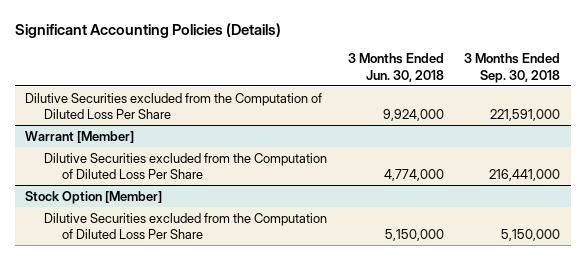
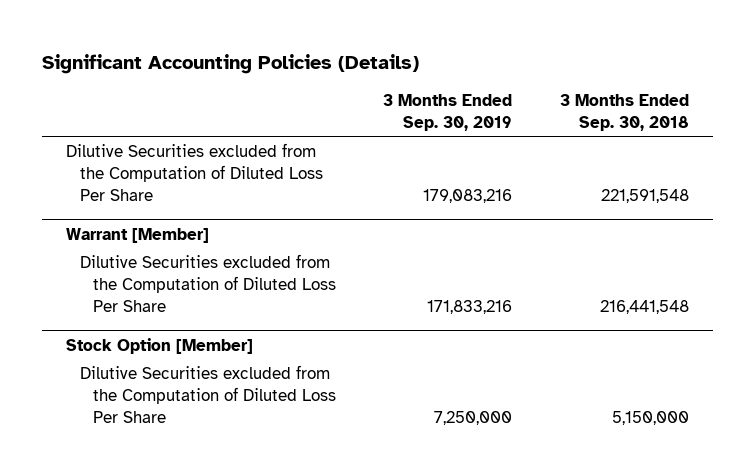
[347,53,444,82] 3 Months Ended Jun. 30, 2018 -> none
none -> [383,94,513,132] 3 Months Ended Sep. 30, 2019
[490,109,561,122] 221,591,000 -> [600,188,689,203] 221,591,548
[489,169,561,182] 216,441,000 -> [599,299,689,314] 216,441,548

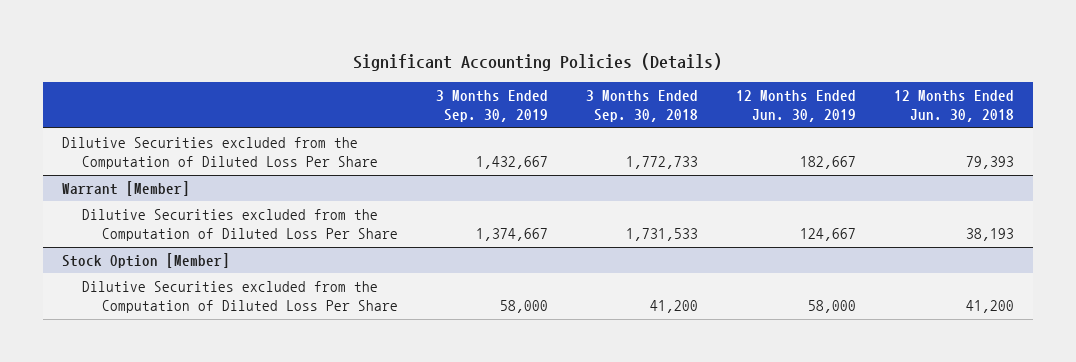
none -> [736,89,857,123] 12 Months Ended Jun. 30, 2019
none -> [894,89,1015,123] 12 Months Ended Jun. 30, 2018
[423,188,513,203] 179,083,216 -> [476,156,549,170] 1,432,667
[600,188,689,203] 221,591,548 -> [626,156,699,170] 1,772,733
[427,299,513,314] 171,833,216 -> [476,228,549,242] 1,374,667
[599,299,689,314] 216,441,548 -> [626,228,699,242] 1,731,533
[434,410,513,425] 7,250,000 -> [500,300,549,314] 58,000
[611,410,689,425] 5,150,000 -> [650,300,699,314] 41,200

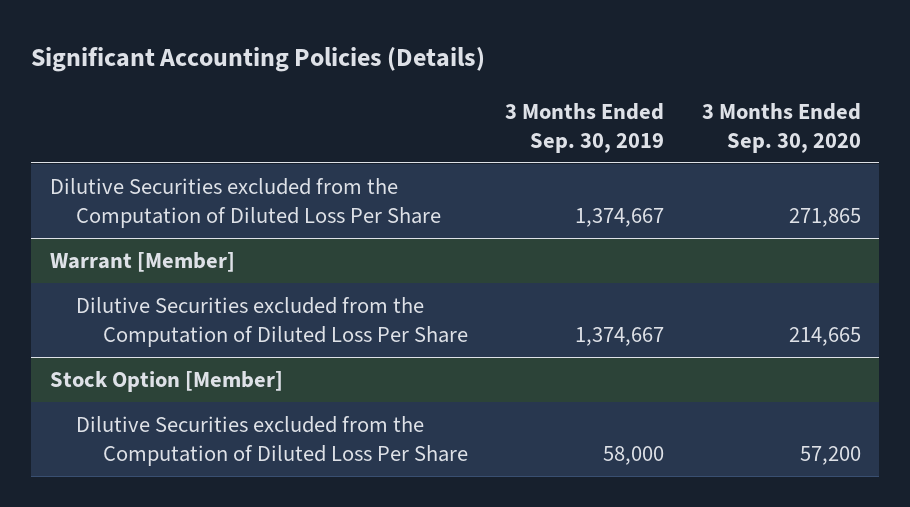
[586,89,699,123] 3 Months Ended Sep. 30, 2018 -> none
[736,89,857,123] 12 Months Ended Jun. 30, 2019 -> none
[894,89,1015,123] 12 Months Ended Jun. 30, 2018 -> none
none -> [701,102,861,153] 3 Months Ended Sep. 30, 2020
[476,156,549,170] 1,432,667 -> [575,207,665,227] 1,374,667

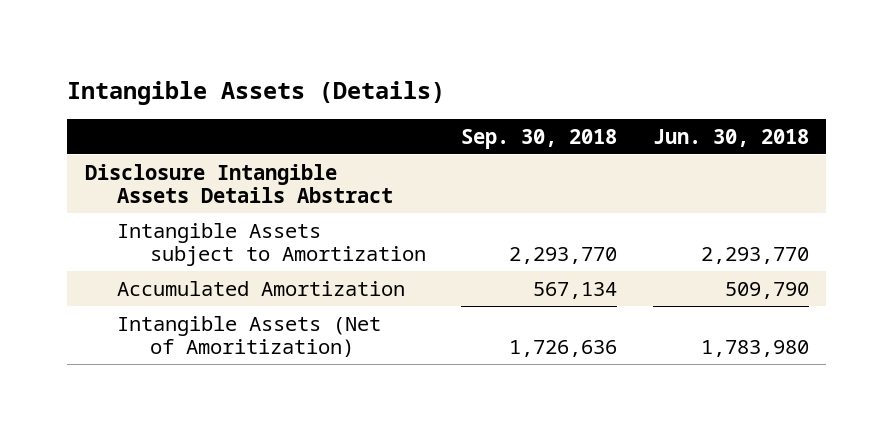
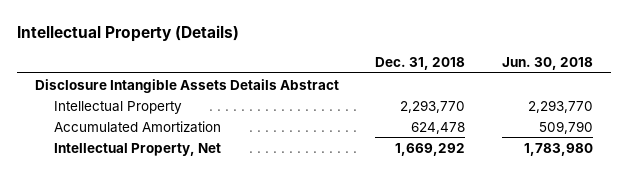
[67,80,446,105] Intangible Assets (Details) -> [16,24,239,42] Intellectual Property (Details)
[461,128,618,149] Sep. 30, 2018 -> none
none -> [375,57,466,71] Dec. 31, 2018
[117,222,426,267] Intangible Assets subject to Amortization -> [54,100,183,114] Intellectual Property
[117,315,382,358] Intangible Assets (Net of Amoritization) -> [54,142,222,156] Intellectual Property, Net

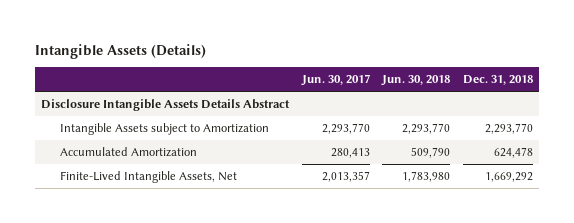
[16,24,239,42] Intellectual Property (Details) -> [35,43,207,59] Intangible Assets (Details)
none -> [300,74,370,87] Jun. 30, 2017
[54,100,183,114] Intellectual Property -> [60,123,270,136] Intangible Assets subject to Amortization
[54,142,222,156] Intellectual Property, Net -> [60,171,238,184] Finite-Lived Intangible Assets, Net

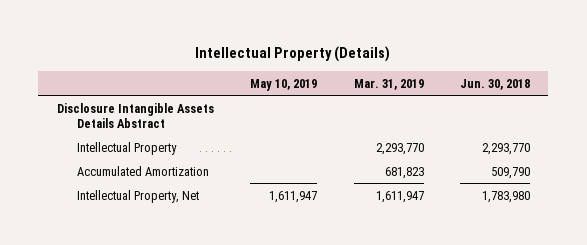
[35,43,207,59] Intangible Assets (Details) -> [195,46,391,63] Intellectual Property (Details)
[300,74,370,87] Jun. 30, 2017 -> none
[462,75,533,86] Dec. 31, 2018 -> none
none -> [250,78,318,91] May 10, 2019
none -> [353,78,424,90] Mar. 31, 2019
[60,123,270,136] Intangible Assets subject to Amortization -> [76,141,177,155] Intellectual Property
[60,171,238,184] Finite-Lived Intangible Assets, Net -> [76,189,199,203] Intellectual Property, Net

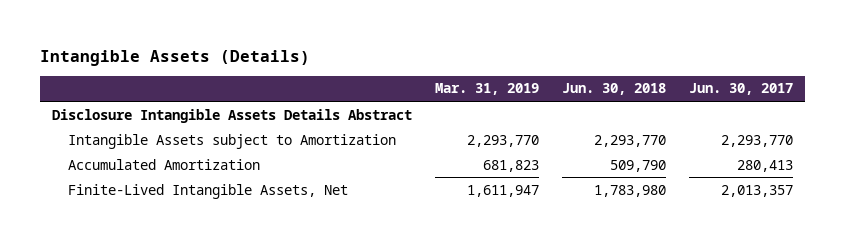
[195,46,391,63] Intellectual Property (Details) -> [40,49,311,66] Intangible Assets (Details)
[250,78,318,91] May 10, 2019 -> none
none -> [689,83,794,96] Jun. 30, 2017
[76,141,177,155] Intellectual Property -> [68,133,397,149] Intangible Assets subject to Amortization
[76,189,199,203] Intellectual Property, Net -> [68,183,349,199] Finite-Lived Intangible Assets, Net

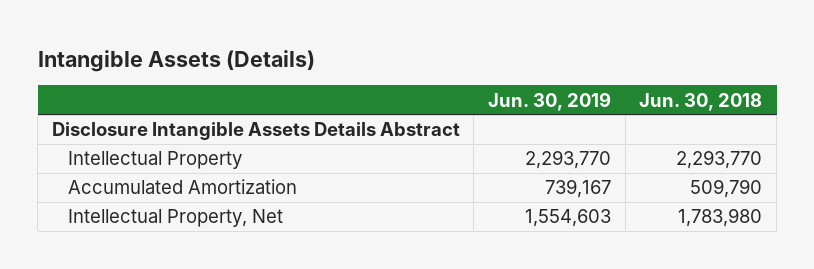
[434,83,539,96] Mar. 31, 2019 -> none
[689,83,794,96] Jun. 30, 2017 -> none
none -> [488,91,612,111] Jun. 30, 2019
[68,133,397,149] Intangible Assets subject to Amortization -> [68,151,243,170] Intellectual Property
[68,183,349,199] Finite-Lived Intangible Assets, Net -> [68,209,284,228] Intellectual Property, Net

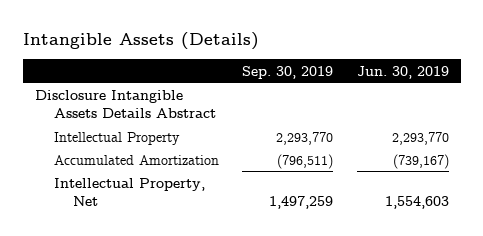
[639,92,763,111] Jun. 30, 2018 -> none
none -> [242,65,334,79] Sep. 30, 2019
[545,179,612,199] 739,167 -> [392,153,449,169] (739,167)

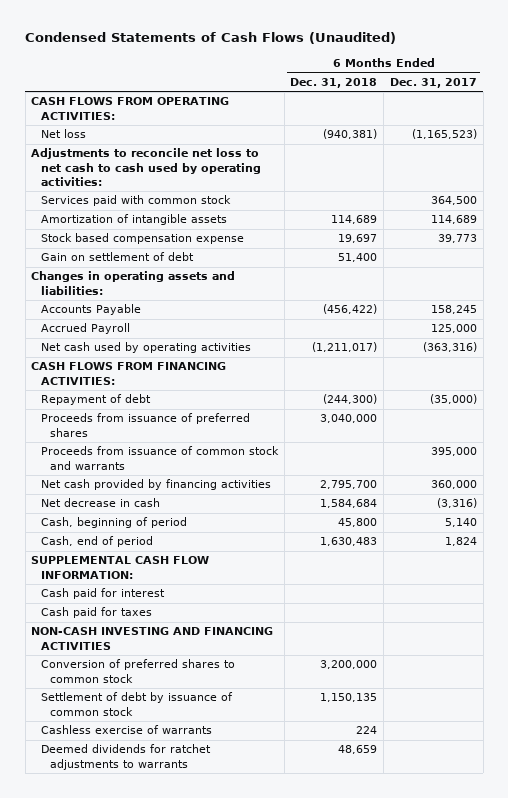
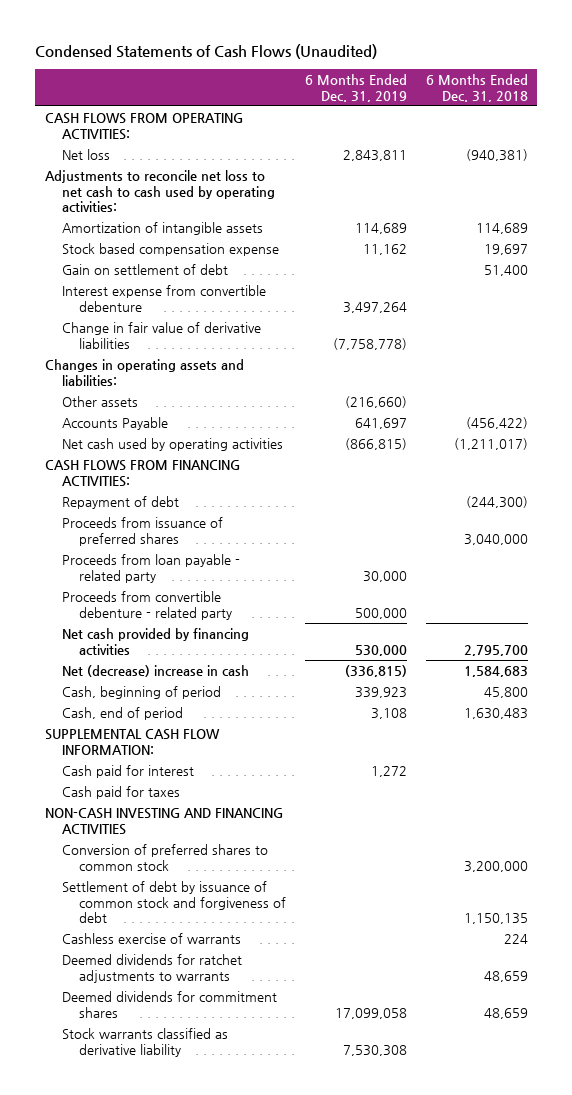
[390,77,478,88] Dec. 31, 2017 -> none
none -> [304,74,407,102] 6 Months Ended Dec. 31, 2019
[40,195,231,207] Services paid with common stock -> none
none -> [61,285,266,312] Interest expense from convertible debenture
none -> [61,322,261,349] Change in fair value of derivative liabilities
none -> [61,396,138,408] Other assets
[40,323,130,335] Accrued Payroll -> none
[40,446,279,470] Proceeds from issuance of common stock and warrants -> none
none -> [61,554,240,583] Proceeds from loan payable - related party
none -> [61,591,233,620] Proceeds from convertible debenture - related party
[40,498,160,508] Net decrease in cash -> [61,665,249,678] Net (decrease) increase in cash
[320,499,378,509] 1,584,684 -> [463,666,528,678] 1,584,683
[40,692,233,716] Settlement of debt by issuance of common stock -> [61,881,287,924] Settlement of debt by issuance of common stock and forgiveness of debt
none -> [61,991,277,1018] Deemed dividends for commitment shares
none -> [61,1028,228,1057] Stock warrants classified as derivative liability

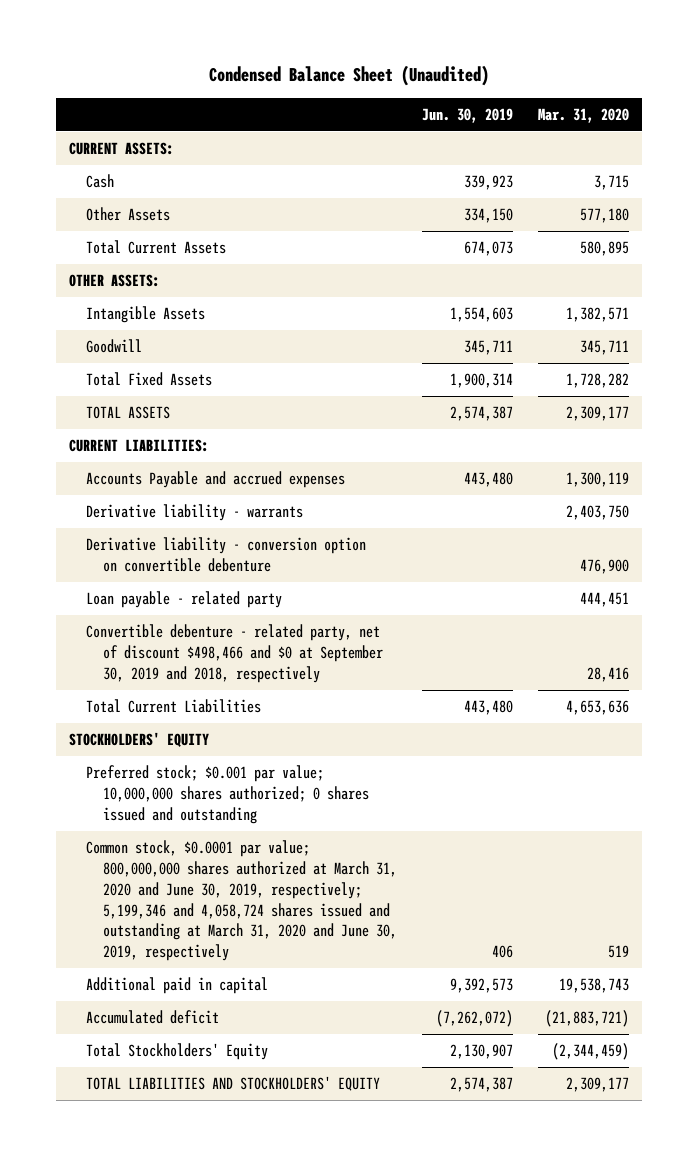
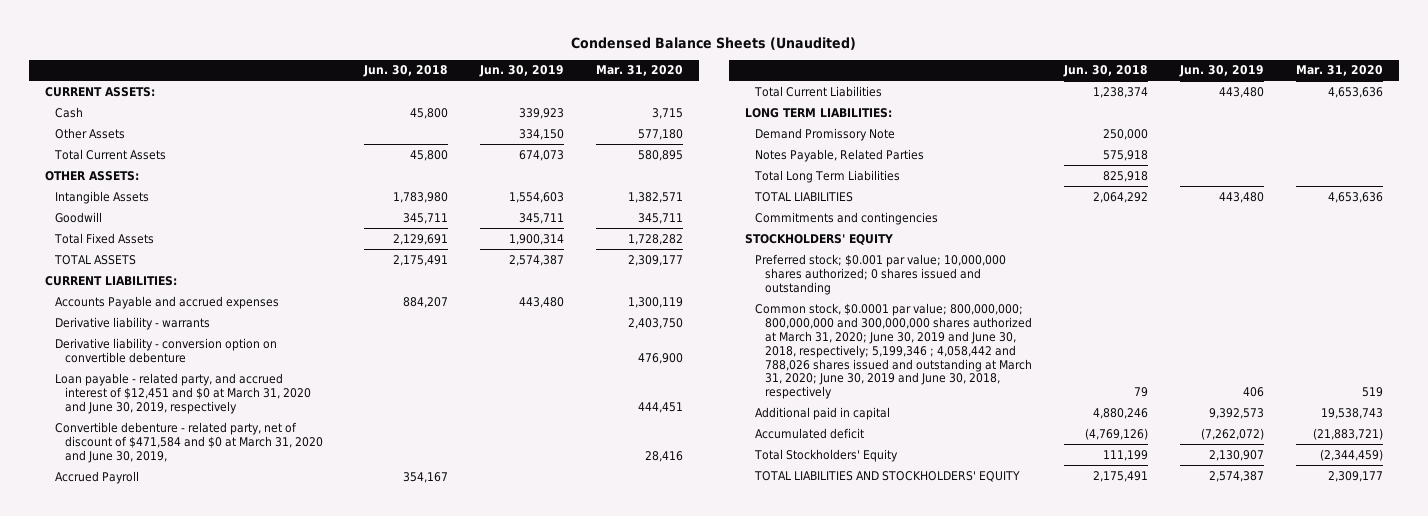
[208,65,489,87] Condensed Balance Sheet (Unaudited) -> [571,36,857,50] Condensed Balance Sheets (Unaudited)
none -> [363,65,449,78] Jun. 30, 2018
[85,591,282,609] Loan payable - related party -> [55,372,312,414] Loan payable - related party, and accrued interest of $12,451 and $0 at March 31, 2020 and June 30, 2019, respectively
[85,624,383,683] Convertible debenture - related party, net of discount $498,466 and $0 at September 30, 2019 and 2018, respectively -> [55,421,324,463] Convertible debenture - related party, net of discount of $471,584 and $0 at March 31, 2020 and June 30, 2019,
none -> [55,470,140,484] Accrued Payroll
none -> [744,107,892,118] LONG TERM LIABILITIES:
none -> [755,127,896,141] Demand Promissory Note
none -> [755,148,925,162] Notes Payable, Related Parties
none -> [754,169,901,183] Total Long Term Liabilities
none -> [754,191,854,202] TOTAL LIABILITIES
none -> [755,211,939,225] Commitments and contingencies
[85,840,397,961] Common stock, $0.0001 par value; 800,000,000 shares authorized at March 31, 2020 and June 30, 2019, respectively; 5,199,346 and 4,058,724 shares issued and outstanding at March 31, 2020 and June 30, 2019, respectively -> [755,302,1033,400] Common stock, $0.0001 par value; 800,000,000; 800,000,000 and 300,000,000 shares authorized at March 31, 2020; June 30, 2019 and June 30, 2018, respectively; 5,199,346 ; 4,058,442 and 788,026 shares issued and outstanding at March 31, 2020; June 30, 2019 and June 30, 2018, respectively

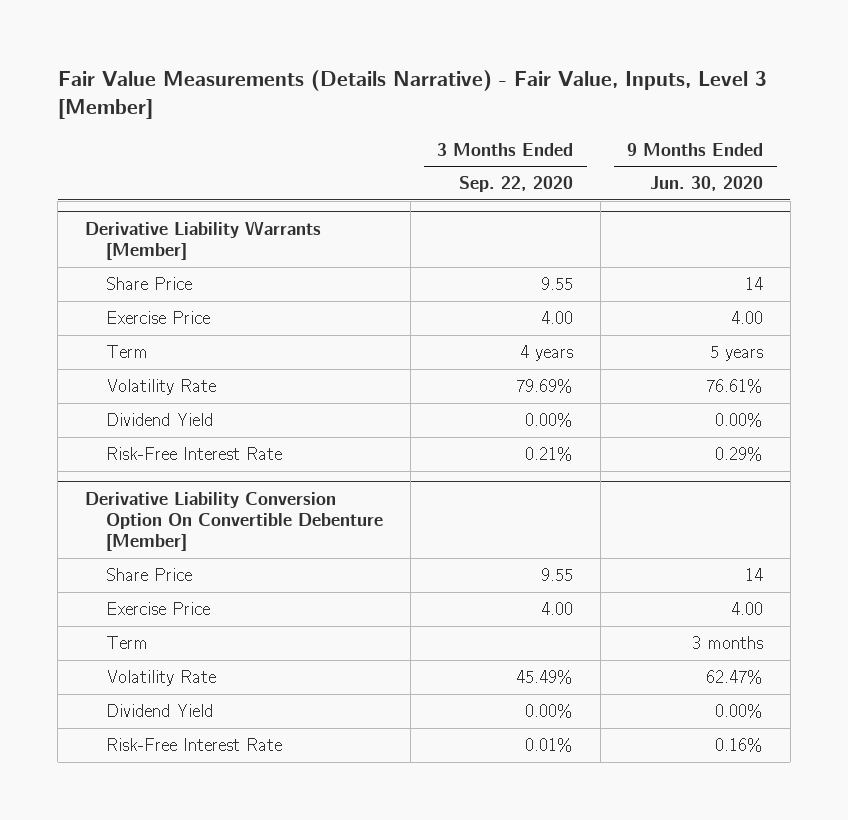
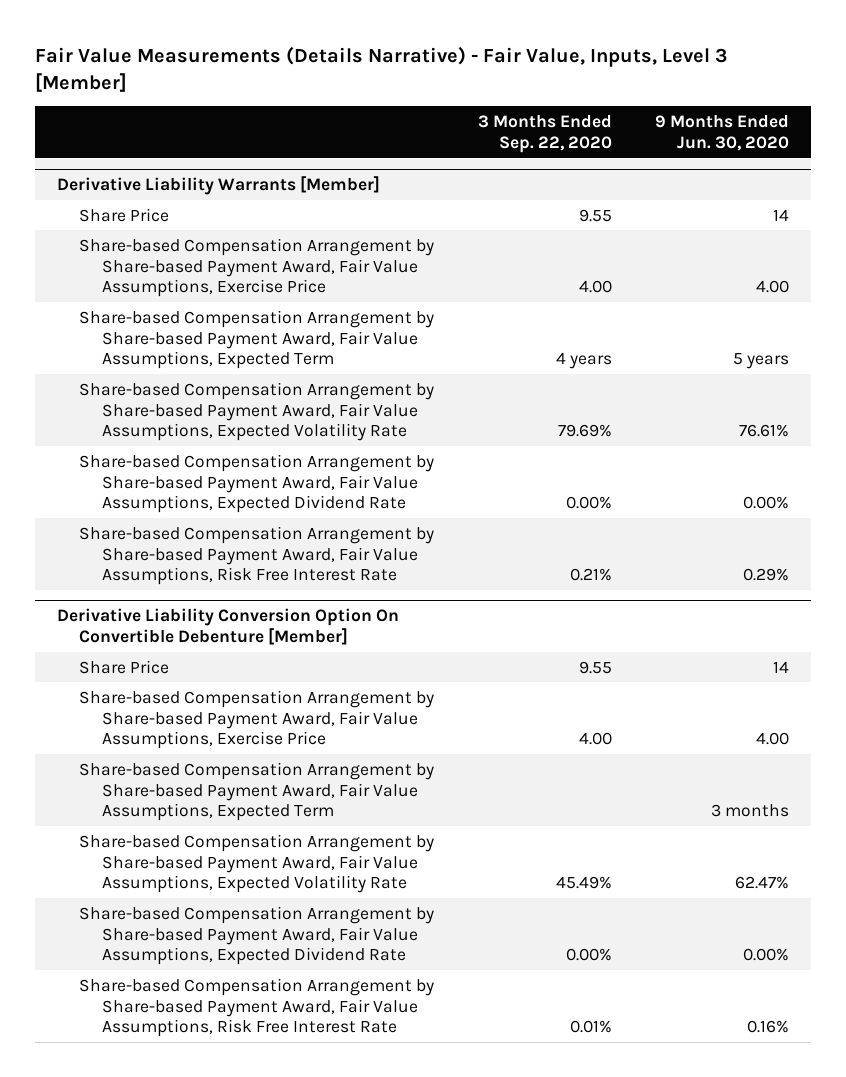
[106,311,211,325] Exercise Price -> [79,237,435,298] Share-based Compensation Arrangement by Share-based Payment Award, Fair Value Assumptions, Exercise Price
[106,345,149,359] Term -> [79,309,435,370] Share-based Compensation Arrangement by Share-based Payment Award, Fair Value Assumptions, Expected Term
[106,379,217,396] Volatility Rate -> [79,381,435,442] Share-based Compensation Arrangement by Share-based Payment Award, Fair Value Assumptions, Expected Volatility Rate
[106,413,214,427] Dividend Yield -> [79,453,435,514] Share-based Compensation Arrangement by Share-based Payment Award, Fair Value Assumptions, Expected Dividend Rate
[106,447,283,461] Risk-Free Interest Rate -> [79,525,435,586] Share-based Compensation Arrangement by Share-based Payment Award, Fair Value Assumptions, Risk Free Interest Rate
[106,602,211,616] Exercise Price -> [79,689,435,750] Share-based Compensation Arrangement by Share-based Payment Award, Fair Value Assumptions, Exercise Price
[106,636,149,650] Term -> [79,761,435,822] Share-based Compensation Arrangement by Share-based Payment Award, Fair Value Assumptions, Expected Term
[106,670,217,687] Volatility Rate -> [79,833,435,894] Share-based Compensation Arrangement by Share-based Payment Award, Fair Value Assumptions, Expected Volatility Rate
[106,704,214,718] Dividend Yield -> [79,905,435,966] Share-based Compensation Arrangement by Share-based Payment Award, Fair Value Assumptions, Expected Dividend Rate
[106,738,283,752] Risk-Free Interest Rate -> [79,977,435,1038] Share-based Compensation Arrangement by Share-based Payment Award, Fair Value Assumptions, Risk Free Interest Rate

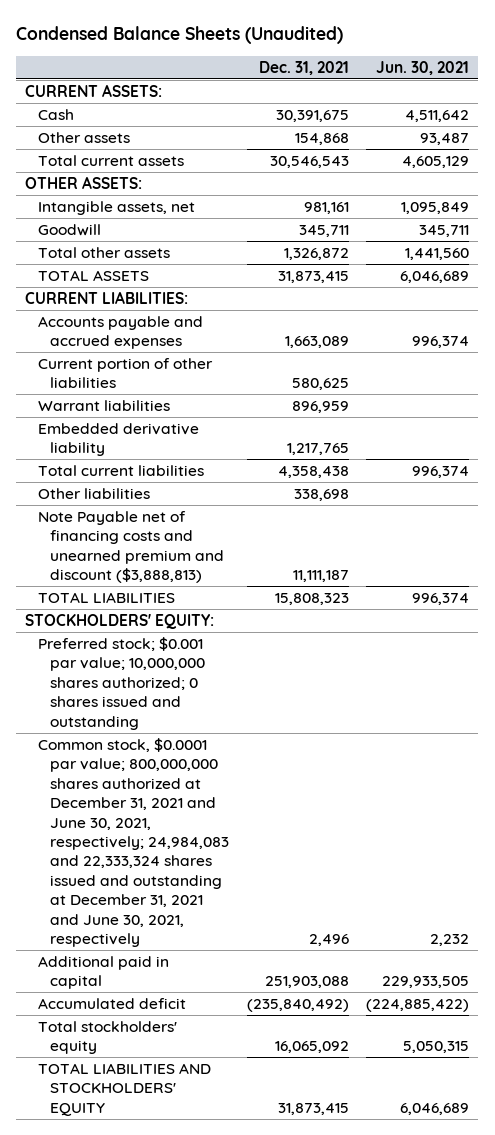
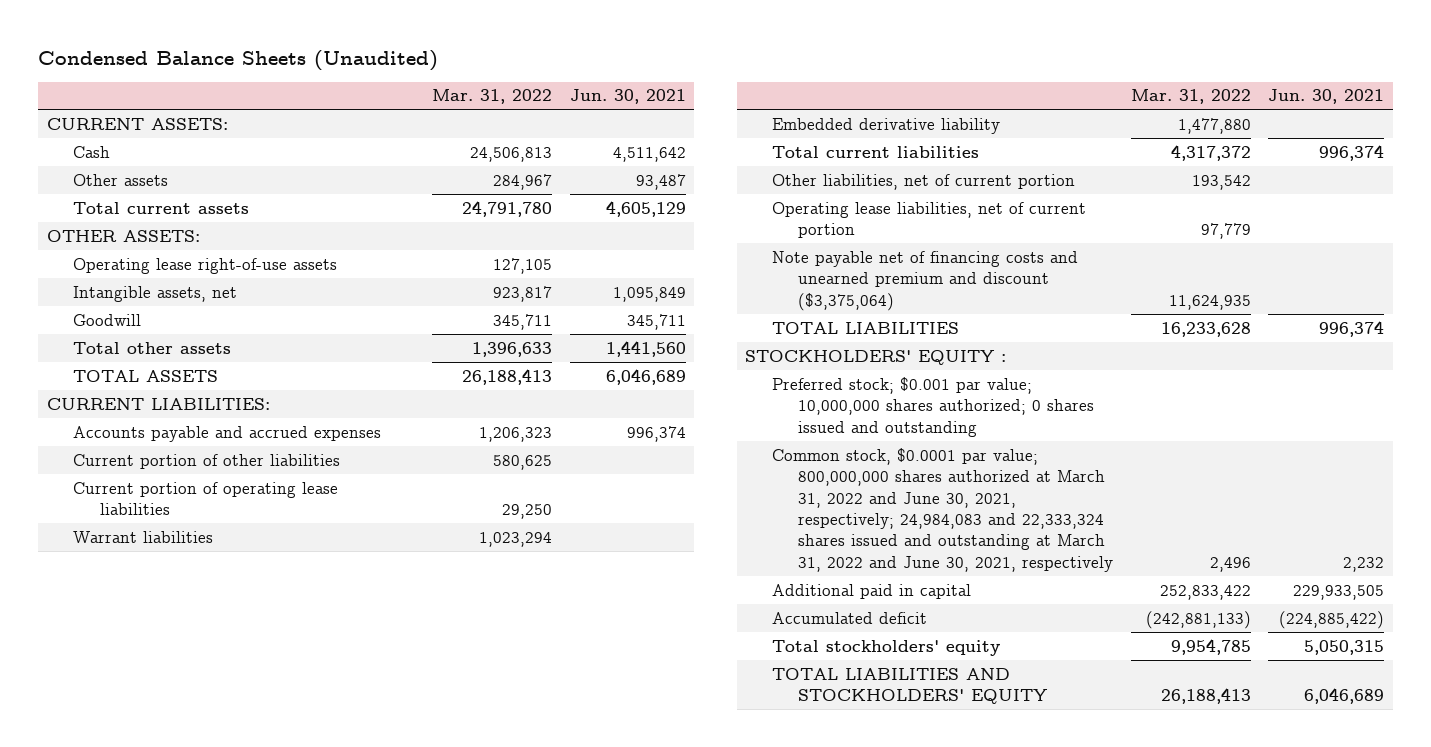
[258,60,349,75] Dec. 31, 2021 -> none
none -> [432,89,553,105] Mar. 31, 2022
none -> [73,257,338,274] Operating lease right-of-use assets
none -> [73,481,339,516] Current portion of operating lease liabilities
[37,487,150,499] Other liabilities -> [771,173,1075,190] Other liabilities, net of current portion
none -> [771,201,1086,239] Operating lease liabilities, net of current portion
[37,510,225,584] Note Payable net of financing costs and unearned premium and discount ($3,888,813) -> [771,250,1078,311] Note payable net of financing costs and unearned premium and discount ($3,375,064)
[25,613,215,629] STOCKHOLDERS' EQUITY: -> [745,349,1007,365] STOCKHOLDERS' EQUITY :
[37,737,230,947] Common stock, $0.0001 par value; 800,000,000 shares authorized at December 31, 2021 and June 30, 2021, respectively; 24,984,083 and 22,333,324 shares issued and outstanding at December 31, 2021 and June 30, 2021, respectively -> [771,447,1114,572] Common stock, $0.0001 par value; 800,000,000 shares authorized at March 31, 2022 and June 30, 2021, respectively; 24,984,083 and 22,333,324 shares issued and outstanding at March 31, 2022 and June 30, 2021, respectively

